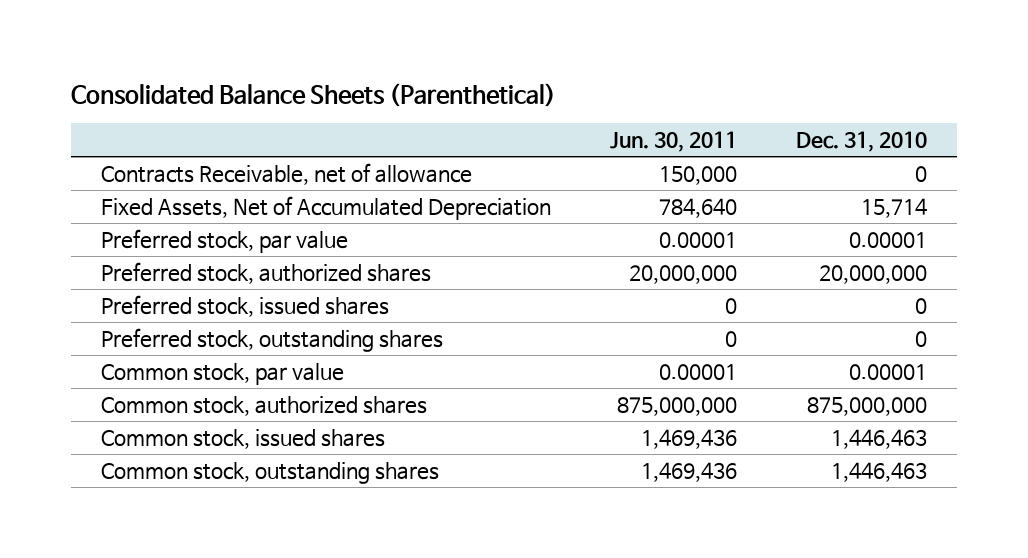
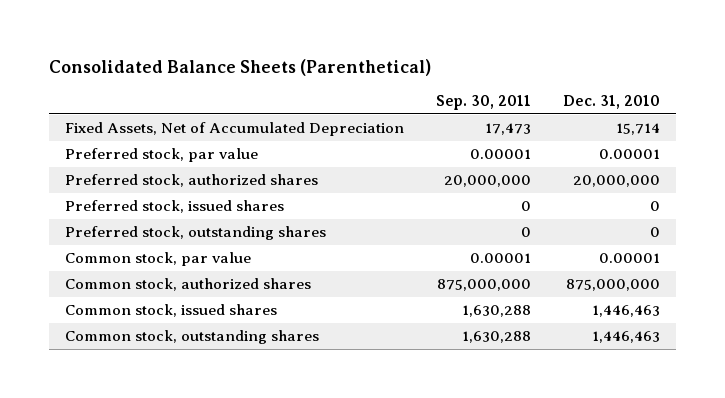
[609,131,737,153] Jun. 30, 2011 -> none
none -> [435,95,531,111] Sep. 30, 2011
[100,162,472,185] Contracts Receivable, net of allowance -> none

